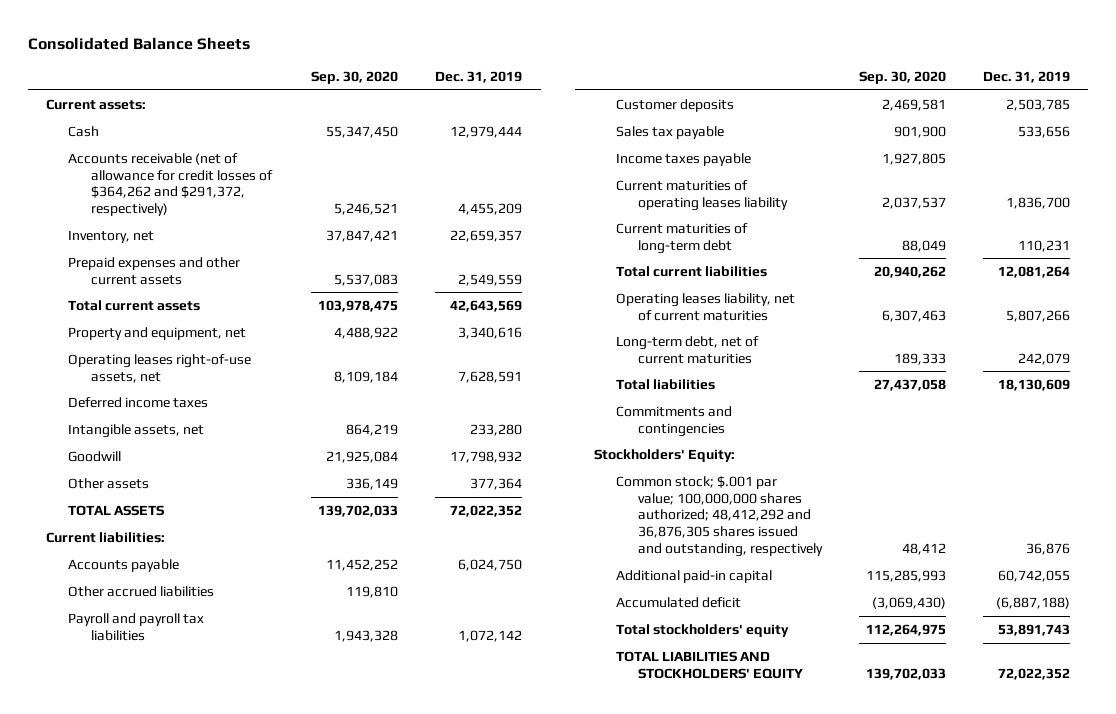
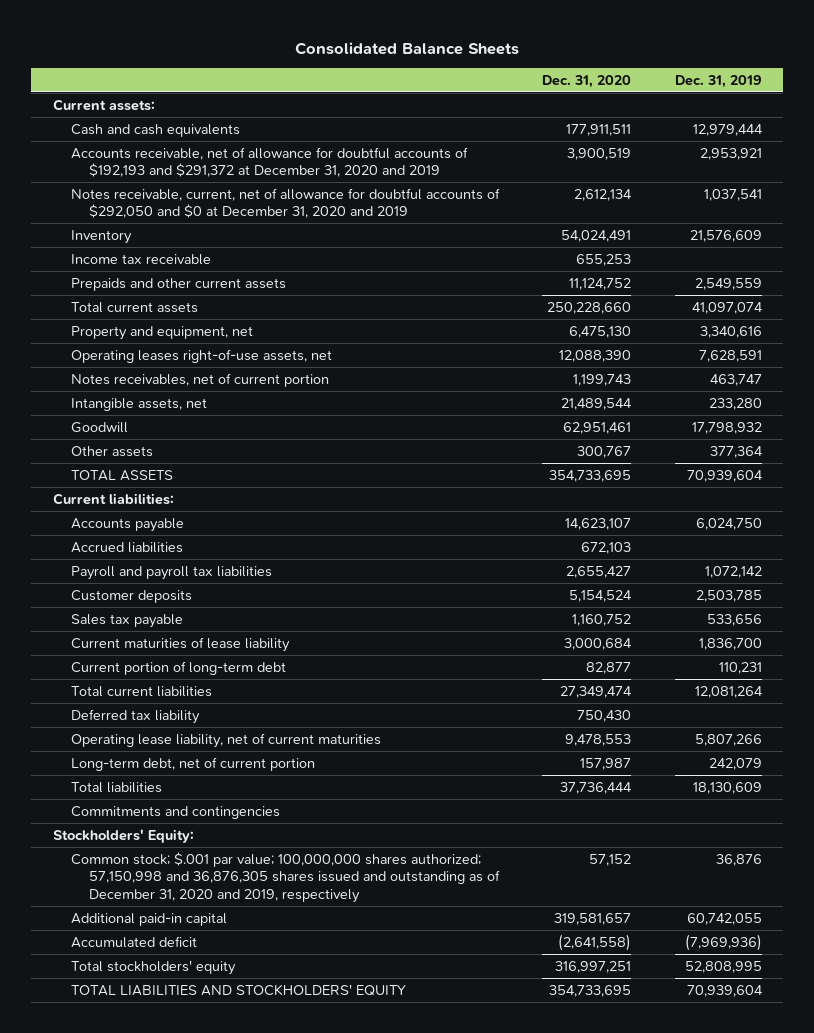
[311,70,399,84] Sep. 30, 2020 -> none
none -> [542,75,632,89] Dec. 31, 2020
[68,125,100,137] Cash -> [70,123,240,137] Cash and cash equivalents
[68,152,273,216] Accounts receivable (net of allowance for credit losses of $364,262 and $291,372, respectively) -> [70,146,468,178] Accounts receivable, net of allowance for doubtful accounts of $192,193 and $291,372 at December 31, 2020 and 2019
[458,202,523,215] 4,455,209 -> [699,147,762,160] 2,953,921
none -> [70,187,500,219] Notes receivable, current, net of allowance for doubtful accounts of $292,050 and $0 at December 31, 2020 and 2019
[68,229,155,243] Inventory, net -> [70,229,132,244] Inventory
[450,229,523,242] 22,659,357 -> [689,229,762,242] 21,576,609
none -> [70,253,211,265] Income tax receivable
[68,256,241,285] Prepaid expenses and other current assets -> [70,277,286,291] Prepaids and other current assets
[450,299,523,312] 42,643,569 -> [691,301,763,314] 41,097,074
[68,396,209,408] Deferred income taxes -> none
none -> [70,372,329,387] Notes receivables, net of current portion
[450,504,523,517] 72,022,352 -> [686,469,763,482] 70,939,604
[68,585,215,597] Other accrued liabilities -> [70,541,183,553] Accrued liabilities
[615,152,751,166] Income taxes payable -> none
[615,179,789,211] Current maturities of operating leases liability -> [70,636,290,652] Current maturities of lease liability
[615,222,748,254] Current maturities of long-term debt -> [70,660,286,675] Current portion of long-term debt
none -> [70,708,200,724] Deferred tax liability
[615,292,795,321] Operating leases liability, net of current maturities -> [70,732,381,748] Operating lease liability, net of current maturities
[615,335,759,364] Long-term debt, net of current maturities -> [70,756,315,771] Long-term debt, net of current portion
[615,475,824,557] Common stock; $.001 par value; 100,000,000 shares authorized; 48,412,292 and 36,876,305 shares issued and outstanding, respectively -> [70,851,500,903] Common stock; $.001 par value; 100,000,000 shares authorized; 57,150,998 and 36,876,305 shares issued and outstanding as of December 31, 2020 and 2019, respectively
[995,596,1070,609] (6,887,188) -> [684,933,762,951] (7,969,936)
[997,623,1070,636] 53,891,743 -> [684,960,762,973] 52,808,995
[997,667,1070,680] 72,022,352 -> [686,984,763,997] 70,939,604

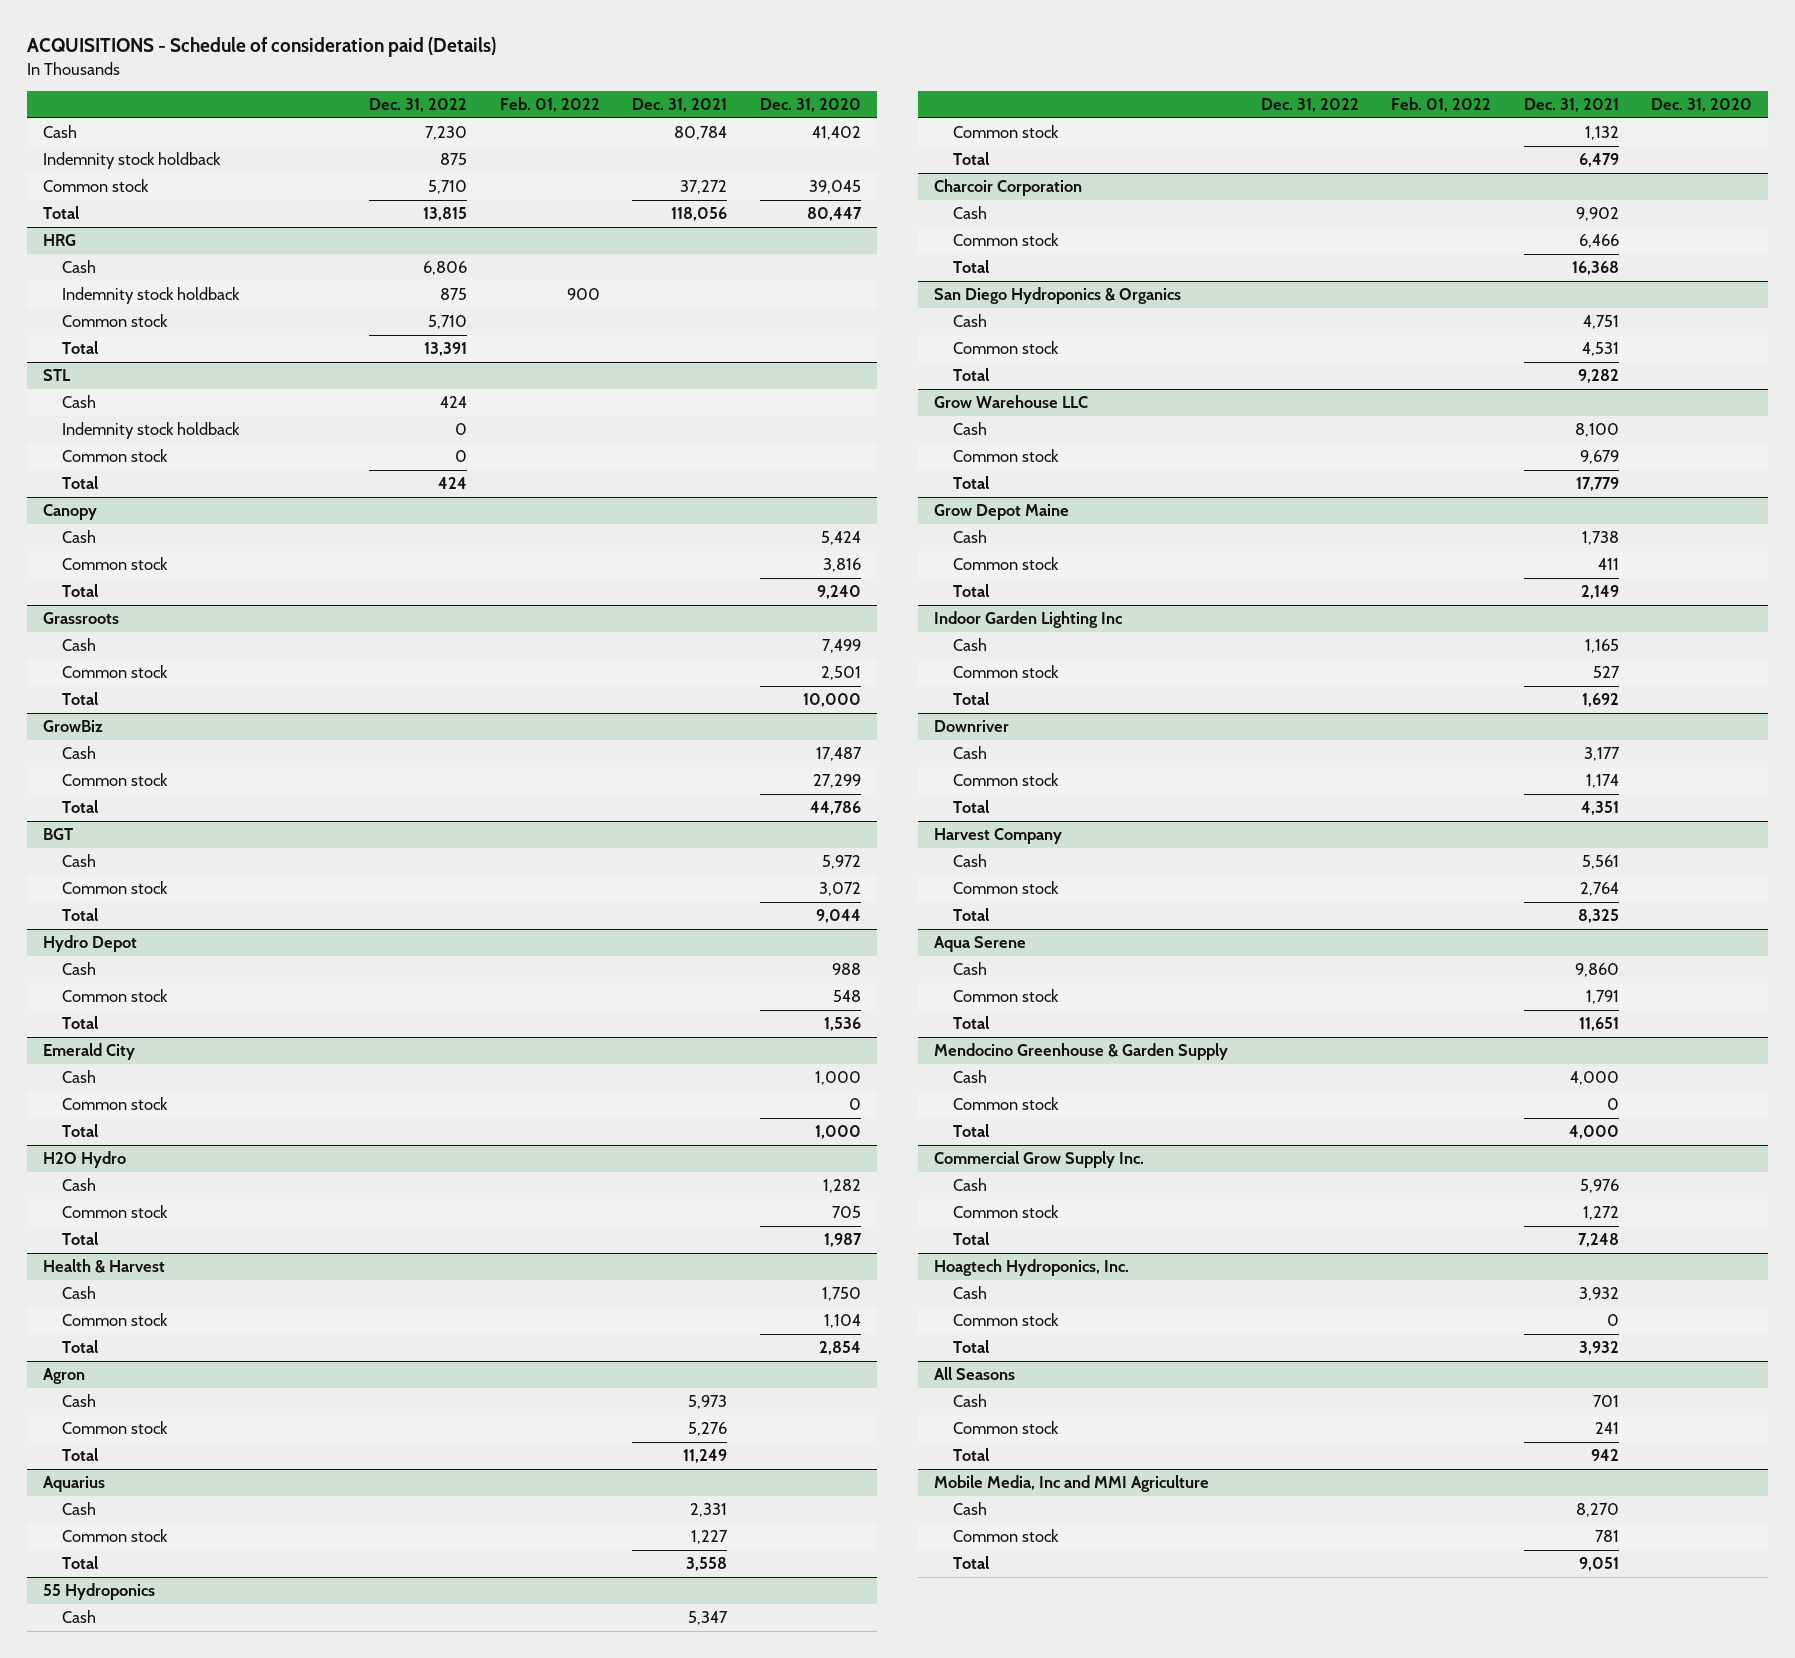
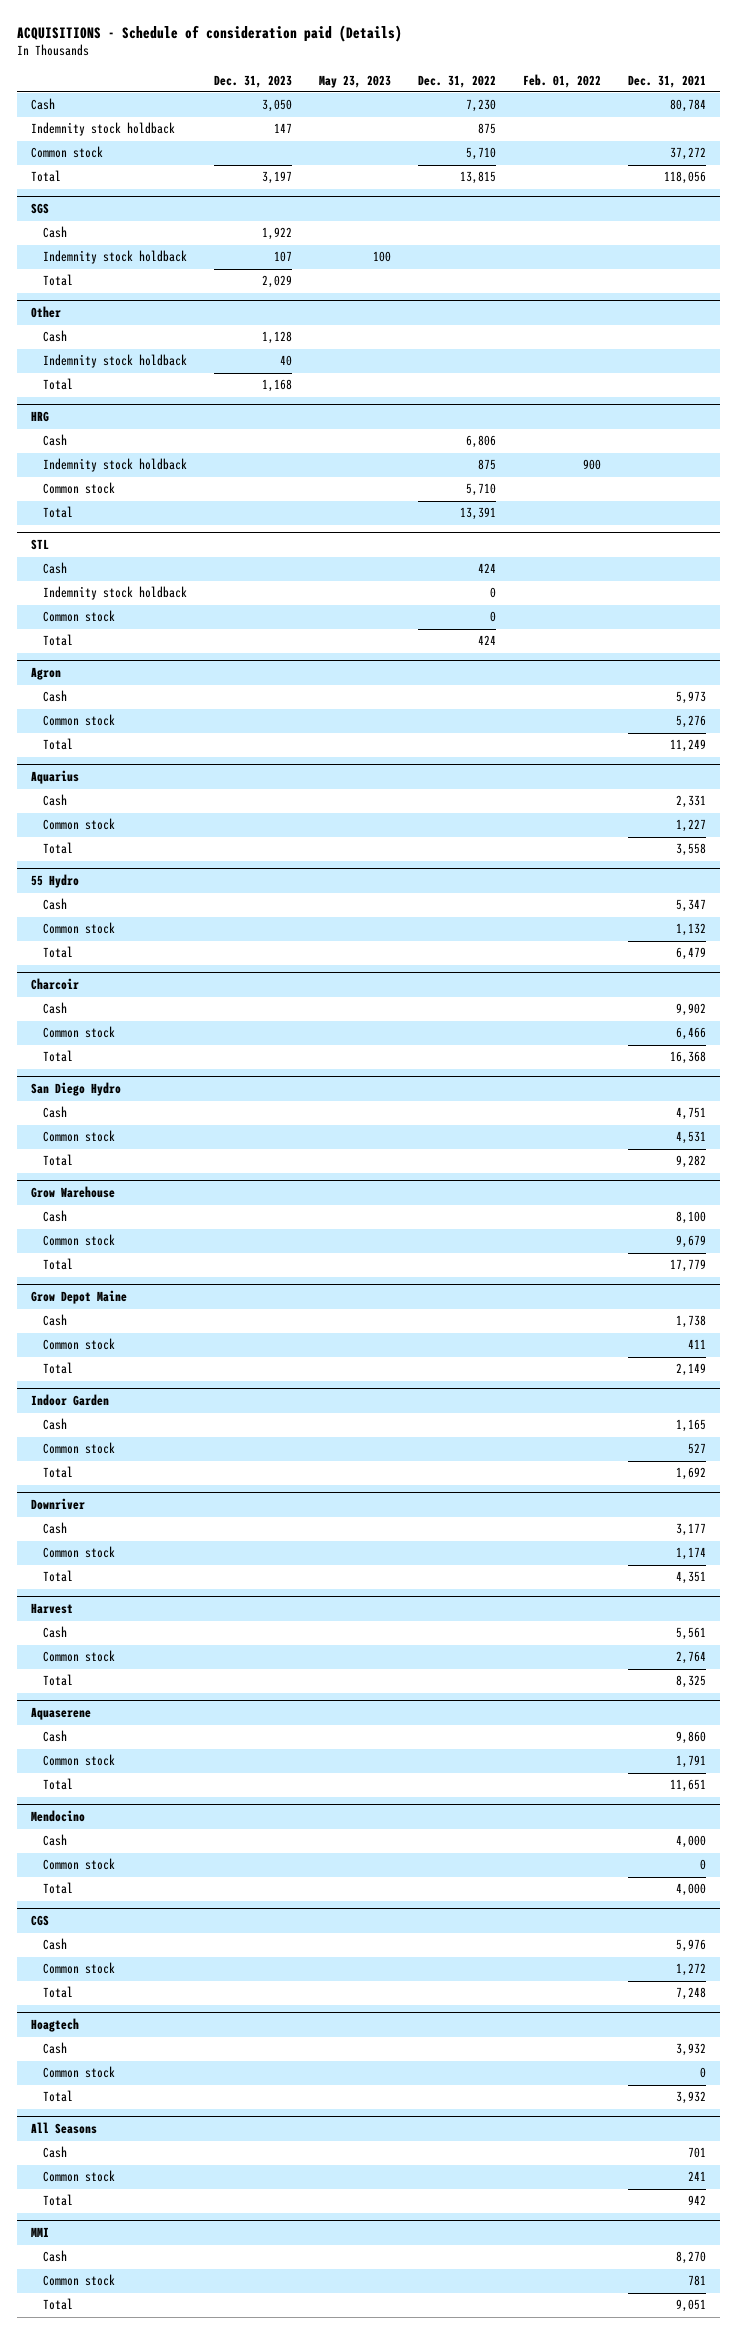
[759,98,861,113] Dec. 31, 2020 -> none
none -> [214,74,293,88] Dec. 31, 2023
none -> [319,74,392,88] May 23, 2023
none -> [30,203,49,215] SGS
none -> [43,226,68,239] Cash
none -> [43,250,188,265] Indemnity stock holdback
none -> [43,274,74,287] Total
none -> [30,306,61,319] Other
none -> [43,330,68,343] Cash
none -> [43,354,188,369] Indemnity stock holdback
none -> [43,378,74,391] Total
[42,504,97,521] Canopy -> none
[61,530,96,544] Cash -> none
[61,557,168,571] Common stock -> none
[61,584,98,598] Total -> none
[42,612,119,625] Grassroots -> none
[61,638,96,652] Cash -> none
[61,665,168,679] Common stock -> none
[61,692,98,706] Total -> none
[42,720,103,733] GrowBiz -> none
[61,746,96,760] Cash -> none
[61,773,168,787] Common stock -> none
[61,800,98,814] Total -> none
[42,828,73,841] BGT -> none
[61,854,96,868] Cash -> none
[61,881,168,895] Common stock -> none
[61,908,98,922] Total -> none
[42,935,137,953] Hydro Depot -> none
[61,962,96,976] Cash -> none
[61,989,168,1003] Common stock -> none
[61,1016,98,1030] Total -> none
[42,1043,135,1061] Emerald City -> none
[61,1070,96,1084] Cash -> none
[61,1097,168,1111] Common stock -> none
[61,1124,98,1138] Total -> none
[42,1151,126,1169] H2O Hydro -> none
[61,1178,96,1192] Cash -> none
[61,1205,168,1219] Common stock -> none
[61,1232,98,1246] Total -> none
[42,1259,165,1274] Health & Harvest -> none
[61,1286,96,1300] Cash -> none
[61,1313,168,1327] Common stock -> none
[61,1340,98,1354] Total -> none
[42,1583,155,1601] 55 Hydroponics -> [30,874,79,889] 55 Hydro
[934,179,1083,197] Charcoir Corporation -> [30,978,79,991] Charcoir
[934,287,1182,305] San Diego Hydroponics & Organics -> [30,1082,121,1097] San Diego Hydro
[934,395,1089,409] Grow Warehouse LLC -> [30,1186,115,1199] Grow Warehouse
[934,611,1123,629] Indoor Garden Lighting Inc -> [30,1394,109,1407] Indoor Garden
[934,828,1063,845] Harvest Company -> [30,1603,73,1615] Harvest
[934,936,1027,953] Aqua Serene -> [30,1707,91,1721] Aquaserene
[934,1043,1229,1061] Mendocino Greenhouse & Garden Supply -> [30,1810,85,1823] Mendocino
[934,1151,1145,1169] Commercial Grow Supply Inc. -> [30,1915,49,1927] CGS
[934,1259,1130,1277] Hoagtech Hydroponics, Inc. -> [30,2018,79,2033] Hoagtech
[934,1475,1210,1493] Mobile Media, Inc and MMI Agriculture -> [30,2227,49,2238] MMI

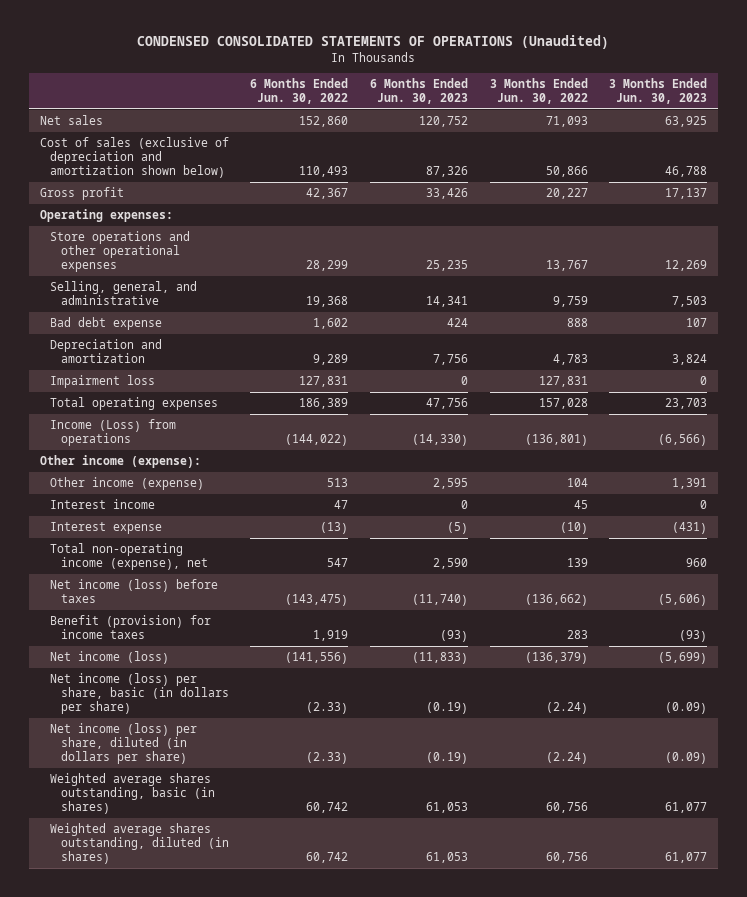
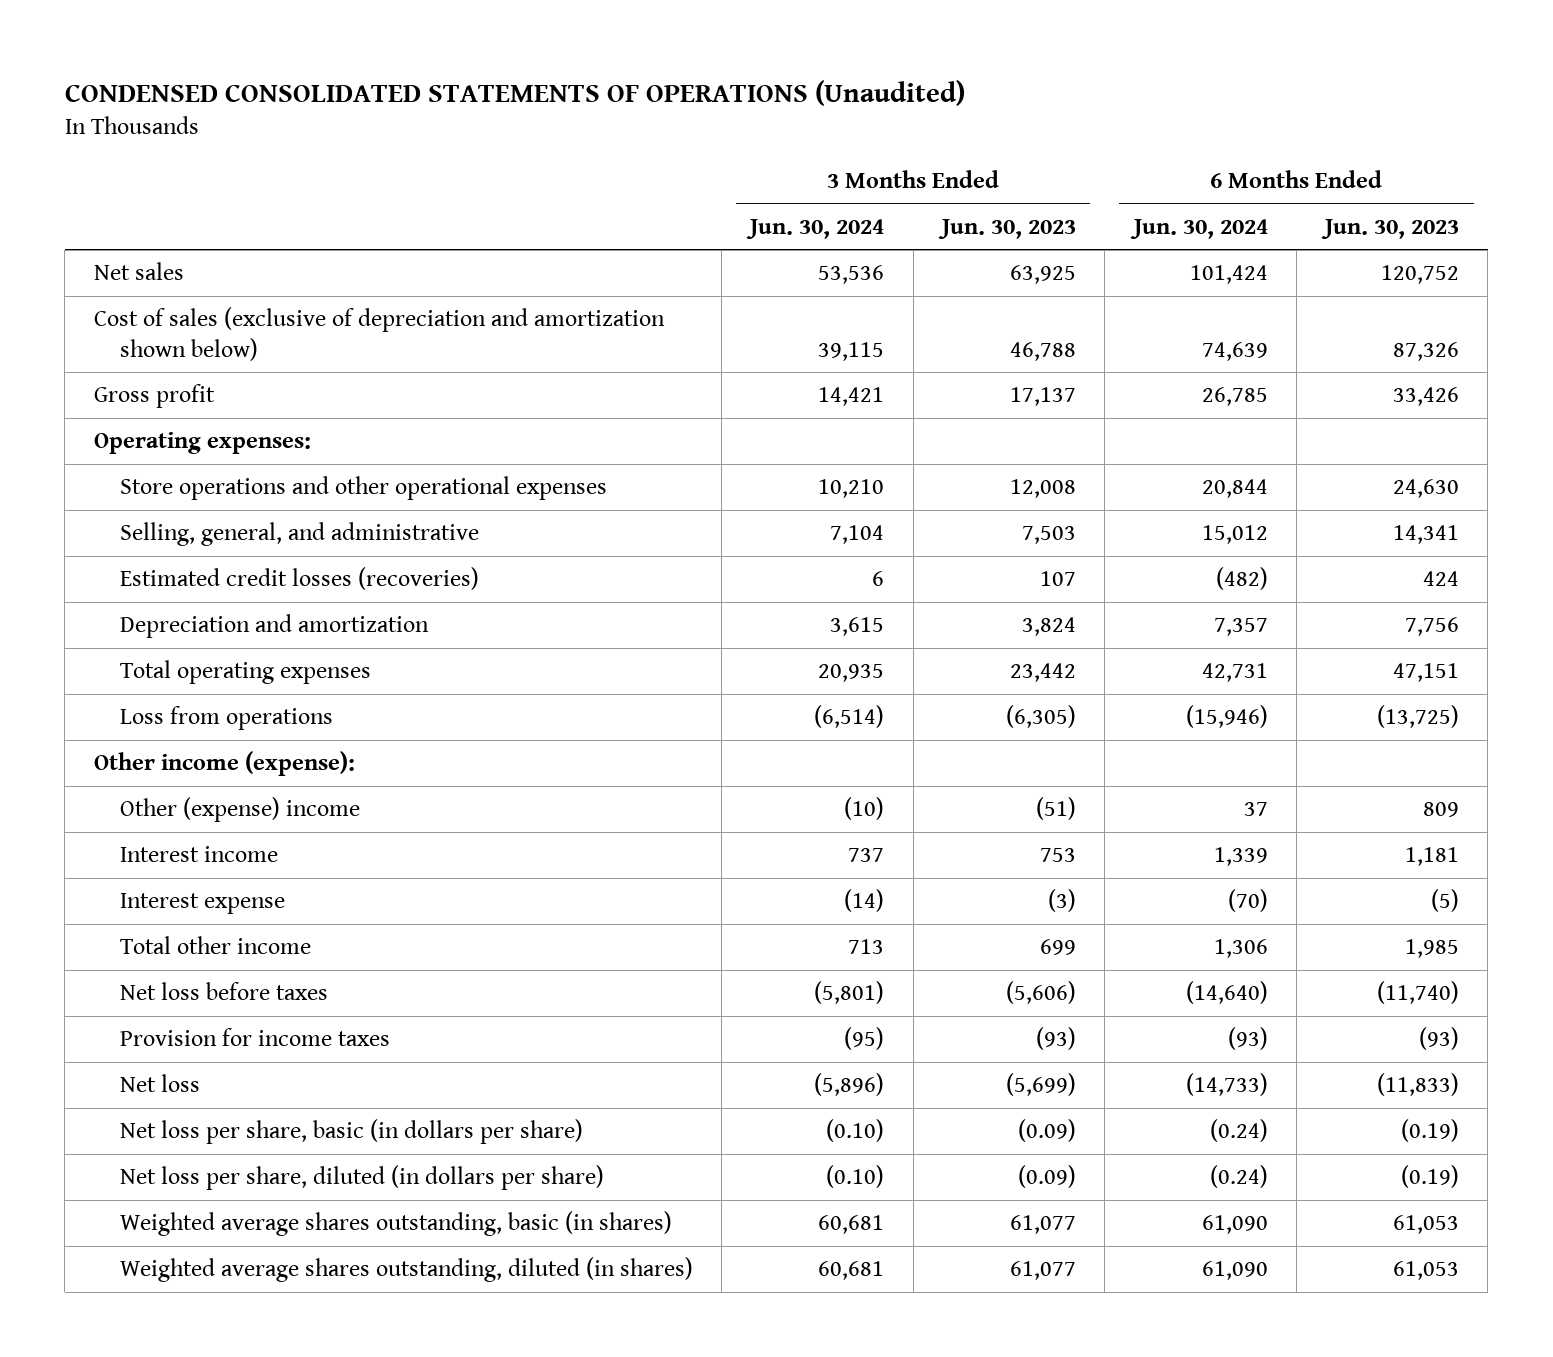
[250,77,349,104] 6 Months Ended Jun. 30, 2022 -> none
[489,77,588,104] 3 Months Ended Jun. 30, 2022 -> none
none -> [746,218,885,239] Jun. 30, 2024
none -> [1129,218,1268,239] Jun. 30, 2024
[426,260,469,272] 25,235 -> [1393,479,1460,499] 24,630
[665,260,708,272] 12,269 -> [1009,479,1076,499] 12,008
[50,316,163,330] Bad debt expense -> [119,567,479,591] Estimated credit losses (recoveries)
[50,374,156,388] Impairment loss -> none
[426,397,469,409] 47,756 -> [1393,663,1460,683] 47,151
[665,397,708,409] 23,703 -> [1009,663,1076,683] 23,442
[50,418,177,446] Income (Loss) from operations -> [119,706,333,731] Loss from operations
[412,433,469,446] (14,330) -> [1377,705,1460,729] (13,725)
[658,433,708,446] (6,566) -> [1005,705,1076,729] (6,305)
[50,476,205,490] Other income (expense) -> [119,797,360,823] Other (expense) income
[433,477,469,489] 2,595 -> [1423,802,1460,818] 809
[672,477,708,489] 1,391 -> [1035,797,1076,821] (51)
[461,499,469,509] 0 -> [1405,847,1460,867] 1,181
[700,499,708,509] 0 -> [1039,848,1076,863] 753
[672,521,708,534] (431) -> [1047,889,1076,913] (3)
[50,542,208,570] Total non-operating income (expense), net -> [119,936,311,955] Total other income
[433,557,469,569] 2,590 -> [1405,939,1460,959] 1,985
[686,557,708,567] 960 -> [1039,939,1076,956] 699
[50,578,219,603] Net income (loss) before taxes -> [119,982,328,1001] Net loss before taxes
[50,614,212,639] Benefit (provision) for income taxes -> [119,1028,390,1047] Provision for income taxes
[50,650,170,664] Net income (loss) -> [119,1074,200,1093] Net loss
[50,672,229,715] Net income (loss) per share, basic (in dollars per share) -> [119,1119,583,1145] Net loss per share, basic (in dollars per share)
[50,722,198,765] Net income (loss) per share, diluted (in dollars per share) -> [119,1165,604,1191] Net loss per share, diluted (in dollars per share)

